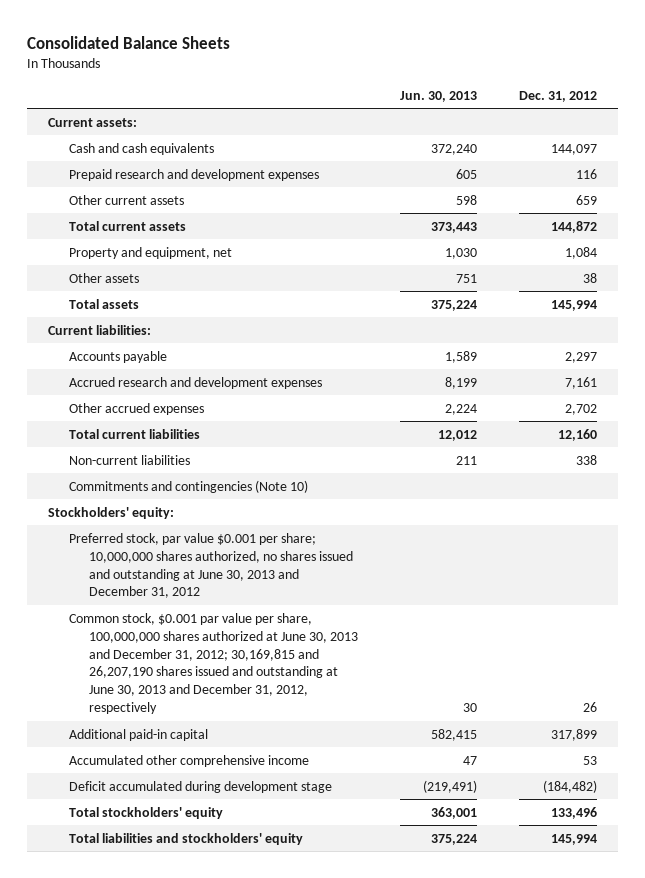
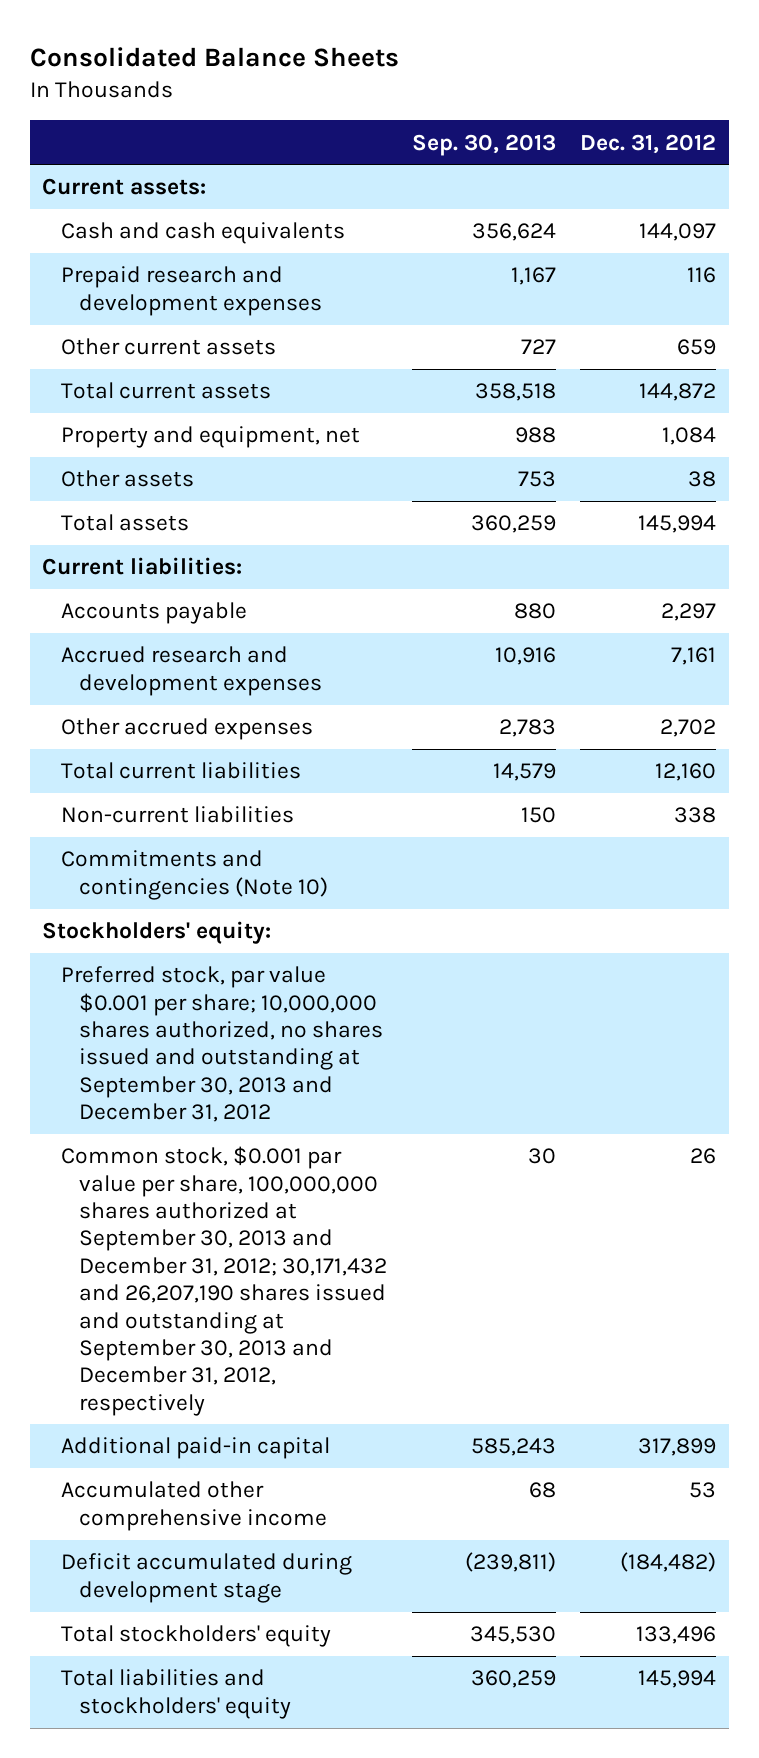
[400,90,478,102] Jun. 30, 2013 -> none
none -> [411,133,556,156] Sep. 30, 2013
[68,532,354,599] Preferred stock, par value $0.001 per share; 10,000,000 shares authorized, no shares issued and outstanding at June 30, 2013 and December 31, 2012 -> [60,966,383,1123] Preferred stock, par value $0.001 per share; 10,000,000 shares authorized, no shares issued and outstanding at September 30, 2013 and December 31, 2012
[68,612,359,715] Common stock, $0.001 par value per share, 100,000,000 shares authorized at June 30, 2013 and December 31, 2012; 30,169,815 and 26,207,190 shares issued and outstanding at June 30, 2013 and December 31, 2012, respectively -> [60,1146,387,1416] Common stock, $0.001 par value per share, 100,000,000 shares authorized at September 30, 2013 and December 31, 2012; 30,171,432 and 26,207,190 shares issued and outstanding at September 30, 2013 and December 31, 2012, respectively

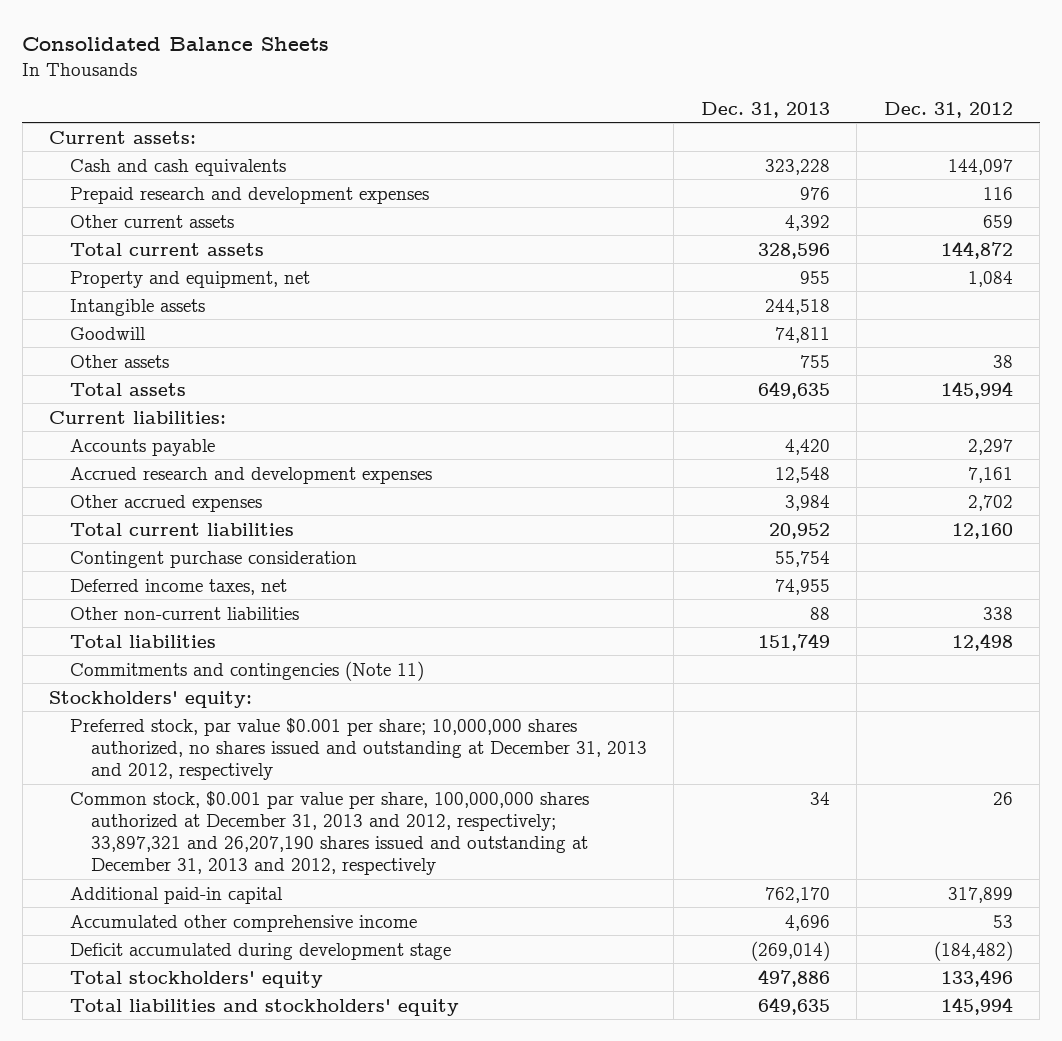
[411,133,556,156] Sep. 30, 2013 -> none
none -> [700,101,830,118] Dec. 31, 2013
none -> [70,298,206,316] Intangible assets
none -> [70,326,147,340] Goodwill
none -> [70,550,358,568] Contingent purchase consideration
none -> [70,578,288,595] Deferred income taxes, net
[60,806,294,824] Non-current liabilities -> [70,606,300,620] Other non-current liabilities
none -> [70,634,217,648] Total liabilities
[60,850,328,900] Commitments and contingencies (Note 10) -> [70,660,425,681] Commitments and contingencies (Note 11)
[60,966,383,1123] Preferred stock, par value $0.001 per share; 10,000,000 shares authorized, no shares issued and outstanding at September 30, 2013 and December 31, 2012 -> [70,717,647,780] Preferred stock, par value $0.001 per share; 10,000,000 shares authorized, no shares issued and outstanding at December 31, 2013 and 2012, respectively
[60,1146,387,1416] Common stock, $0.001 par value per share, 100,000,000 shares authorized at September 30, 2013 and December 31, 2012; 30,171,432 and 26,207,190 shares issued and outstanding at September 30, 2013 and December 31, 2012, respectively -> [70,790,590,876] Common stock, $0.001 par value per share, 100,000,000 shares authorized at December 31, 2013 and 2012, respectively; 33,897,321 and 26,207,190 shares issued and outstanding at December 31, 2013 and 2012, respectively

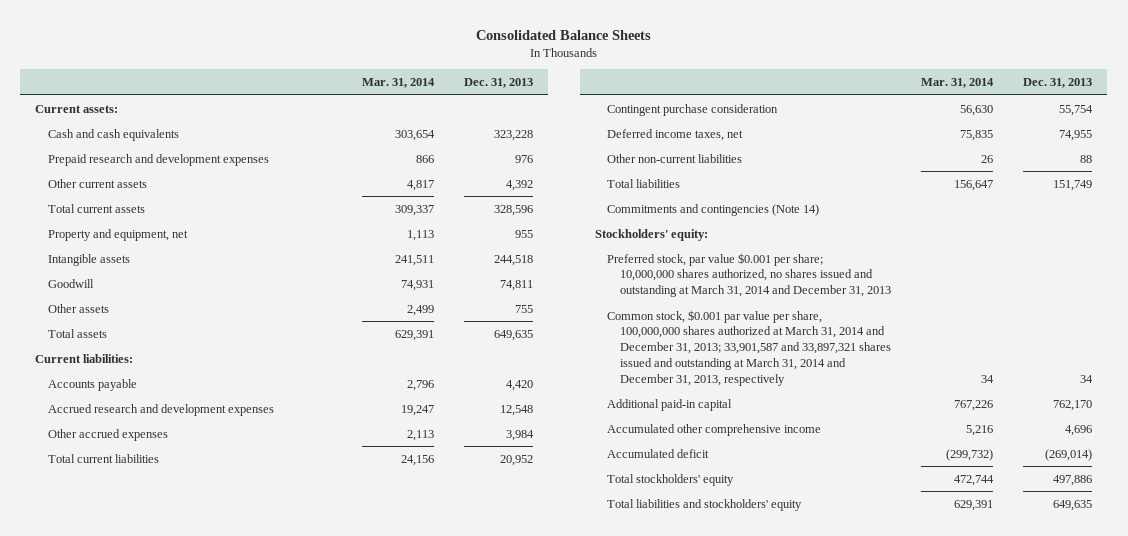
[883,101,1013,118] Dec. 31, 2012 -> none
none -> [361,77,435,88] Mar. 31, 2014
[70,660,425,681] Commitments and contingencies (Note 11) -> [607,203,820,216] Commitments and contingencies (Note 14)
[70,717,647,780] Preferred stock, par value $0.001 per share; 10,000,000 shares authorized, no shares issued and outstanding at December 31, 2013 and 2012, respectively -> [607,252,891,298] Preferred stock, par value $0.001 per share; 10,000,000 shares authorized, no shares issued and outstanding at March 31, 2014 and December 31, 2013
[70,790,590,876] Common stock, $0.001 par value per share, 100,000,000 shares authorized at December 31, 2013 and 2012, respectively; 33,897,321 and 26,207,190 shares issued and outstanding at December 31, 2013 and 2012, respectively -> [607,309,891,386] Common stock, $0.001 par value per share, 100,000,000 shares authorized at March 31, 2014 and December 31, 2013; 33,901,587 and 33,897,321 shares issued and outstanding at March 31, 2014 and December 31, 2013, respectively
[70,942,452,960] Deficit accumulated during development stage -> [607,448,710,458] Accumulated deficit

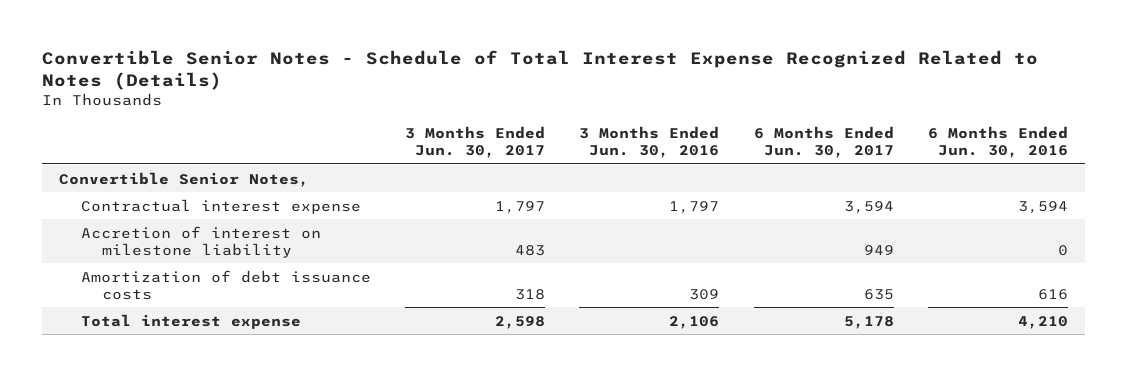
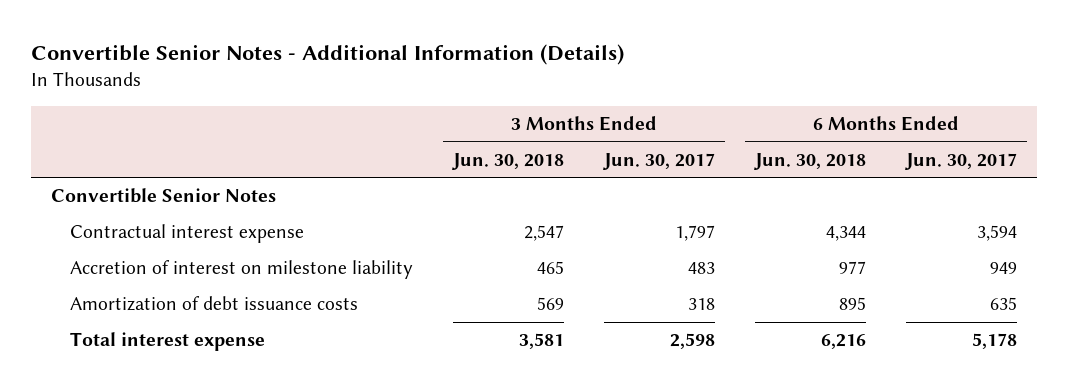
[42,50,1039,91] Convertible Senior Notes - Schedule of Total Interest Expense Recognized Related to Notes (Details) -> [30,44,624,66] Convertible Senior Notes - Additional Information (Details)
[579,126,720,159] 3 Months Ended Jun. 30, 2016 -> none
[927,126,1068,159] 6 Months Ended Jun. 30, 2016 -> none
none -> [451,152,564,170] Jun. 30, 2018
none -> [753,152,866,170] Jun. 30, 2018
[59,171,310,187] Convertible Senior Notes, -> [50,188,276,204] Convertible Senior Notes

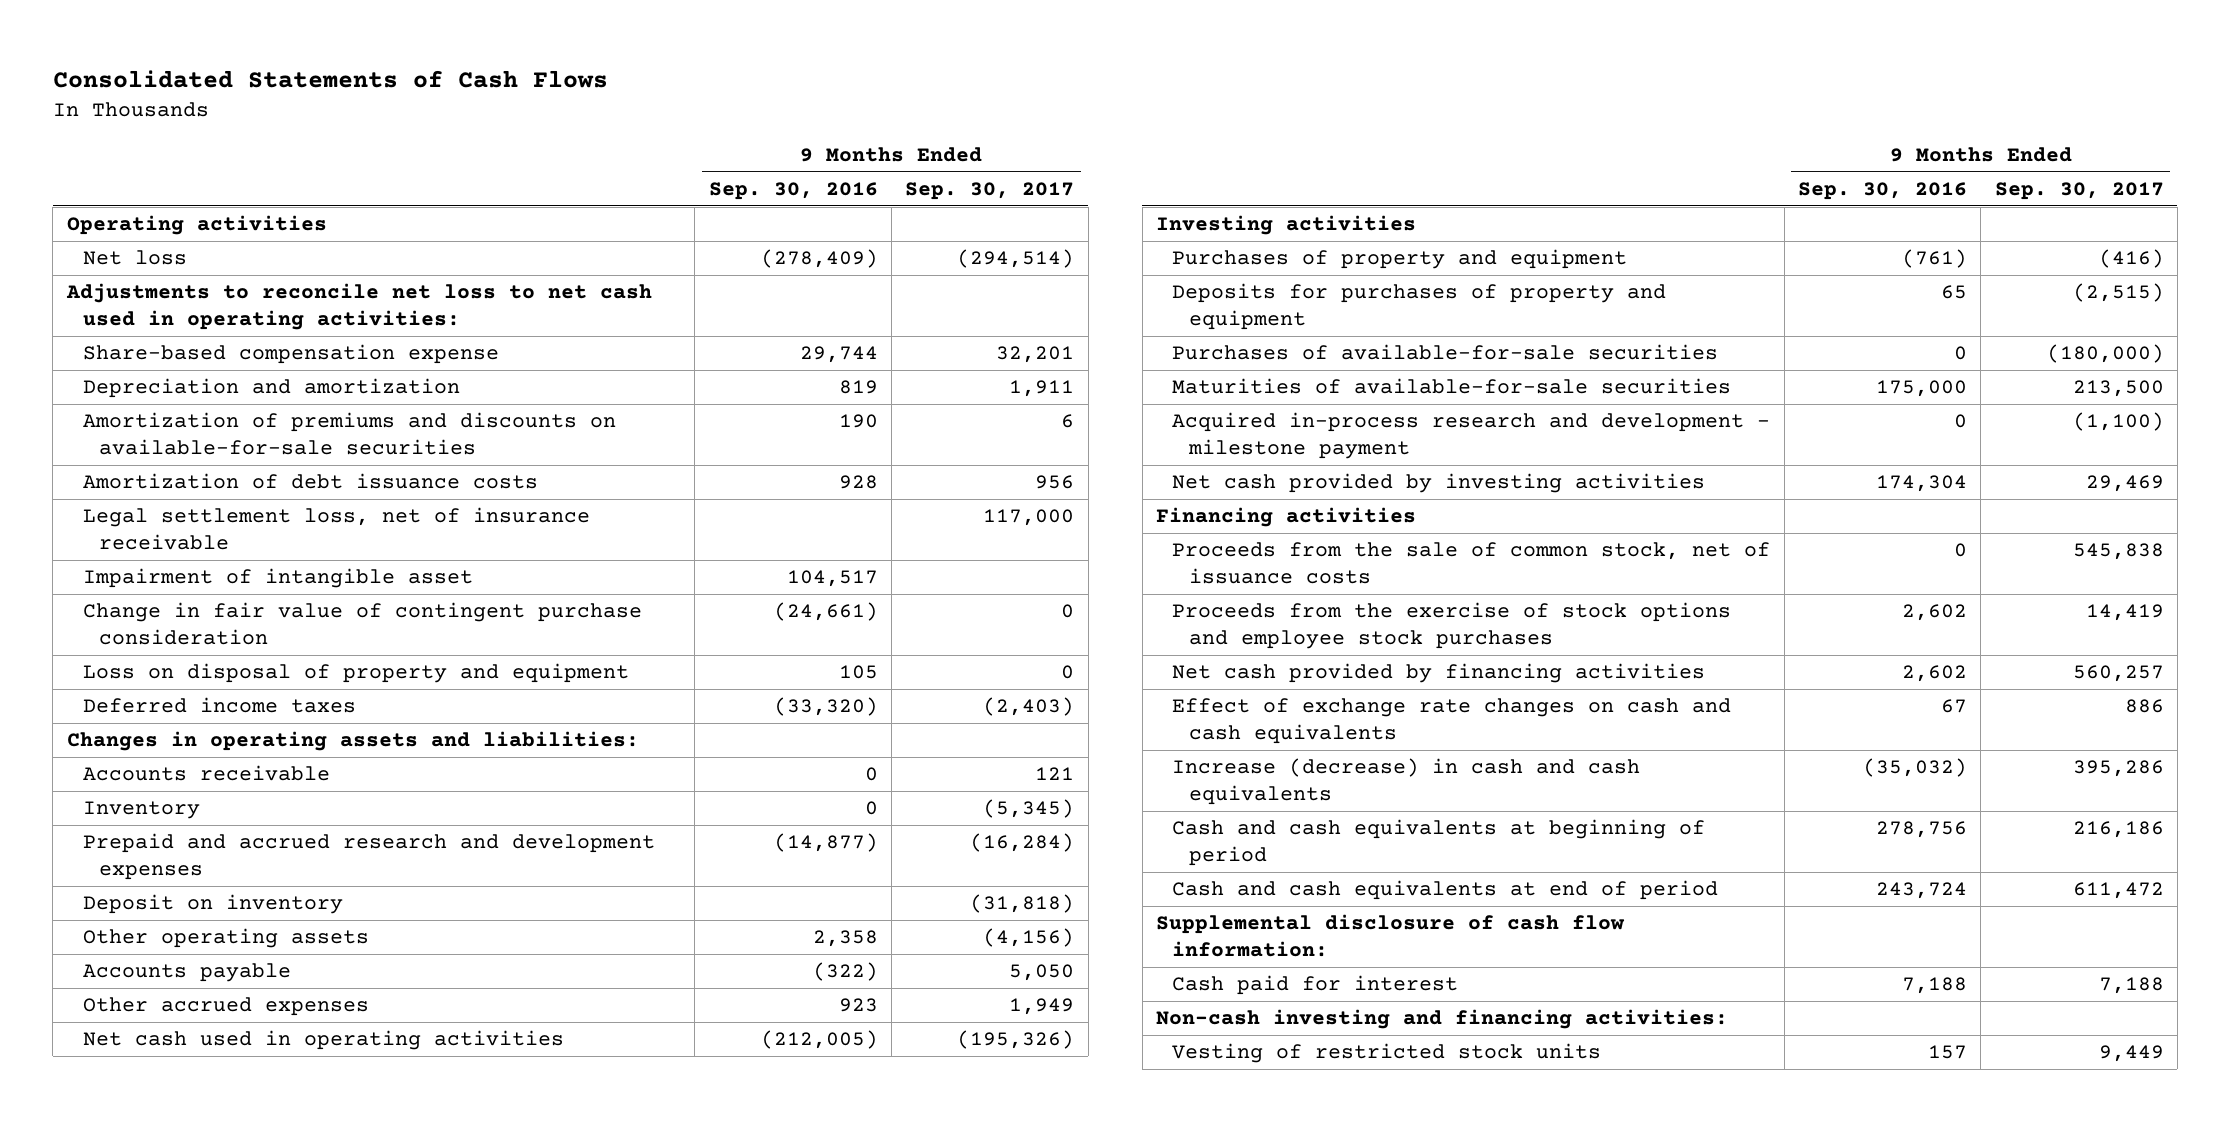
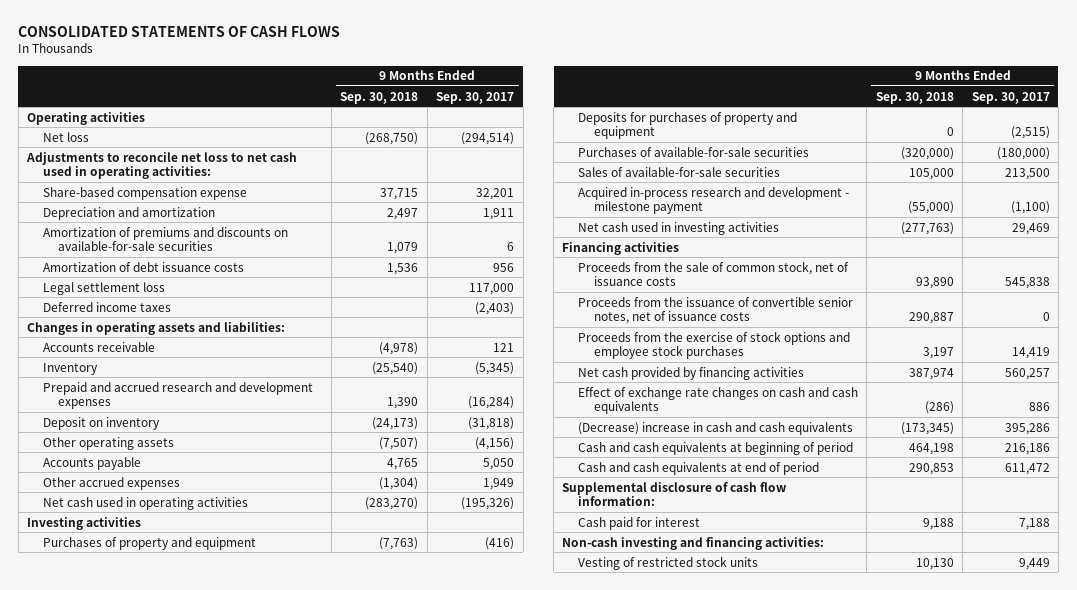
[52,69,608,88] Consolidated Statements of Cash Flows -> [18,26,341,38] CONSOLIDATED STATEMENTS OF CASH FLOWS
[708,181,878,200] Sep. 30, 2016 -> none
none -> [340,91,419,104] Sep. 30, 2018
[83,568,474,589] Impairment of intangible asset -> none
[83,602,643,646] Change in fair value of contingent purchase consideration -> none
[83,663,630,684] Loss on disposal of property and equipment -> none
[83,507,591,551] Legal settlement loss, net of insurance receivable -> [42,281,165,295] Legal settlement loss
[1172,378,1732,395] Maturities of available-for-sale securities -> [578,166,781,177] Sales of available-for-sale securities
[1172,473,1706,494] Net cash provided by investing activities -> [578,221,780,235] Net cash used in investing activities
none -> [578,296,854,325] Proceeds from the issuance of convertible senior notes, net of issuance costs
[1172,758,1641,806] Increase (decrease) in cash and cash equivalents -> [578,421,854,435] (Decrease) increase in cash and cash equivalents

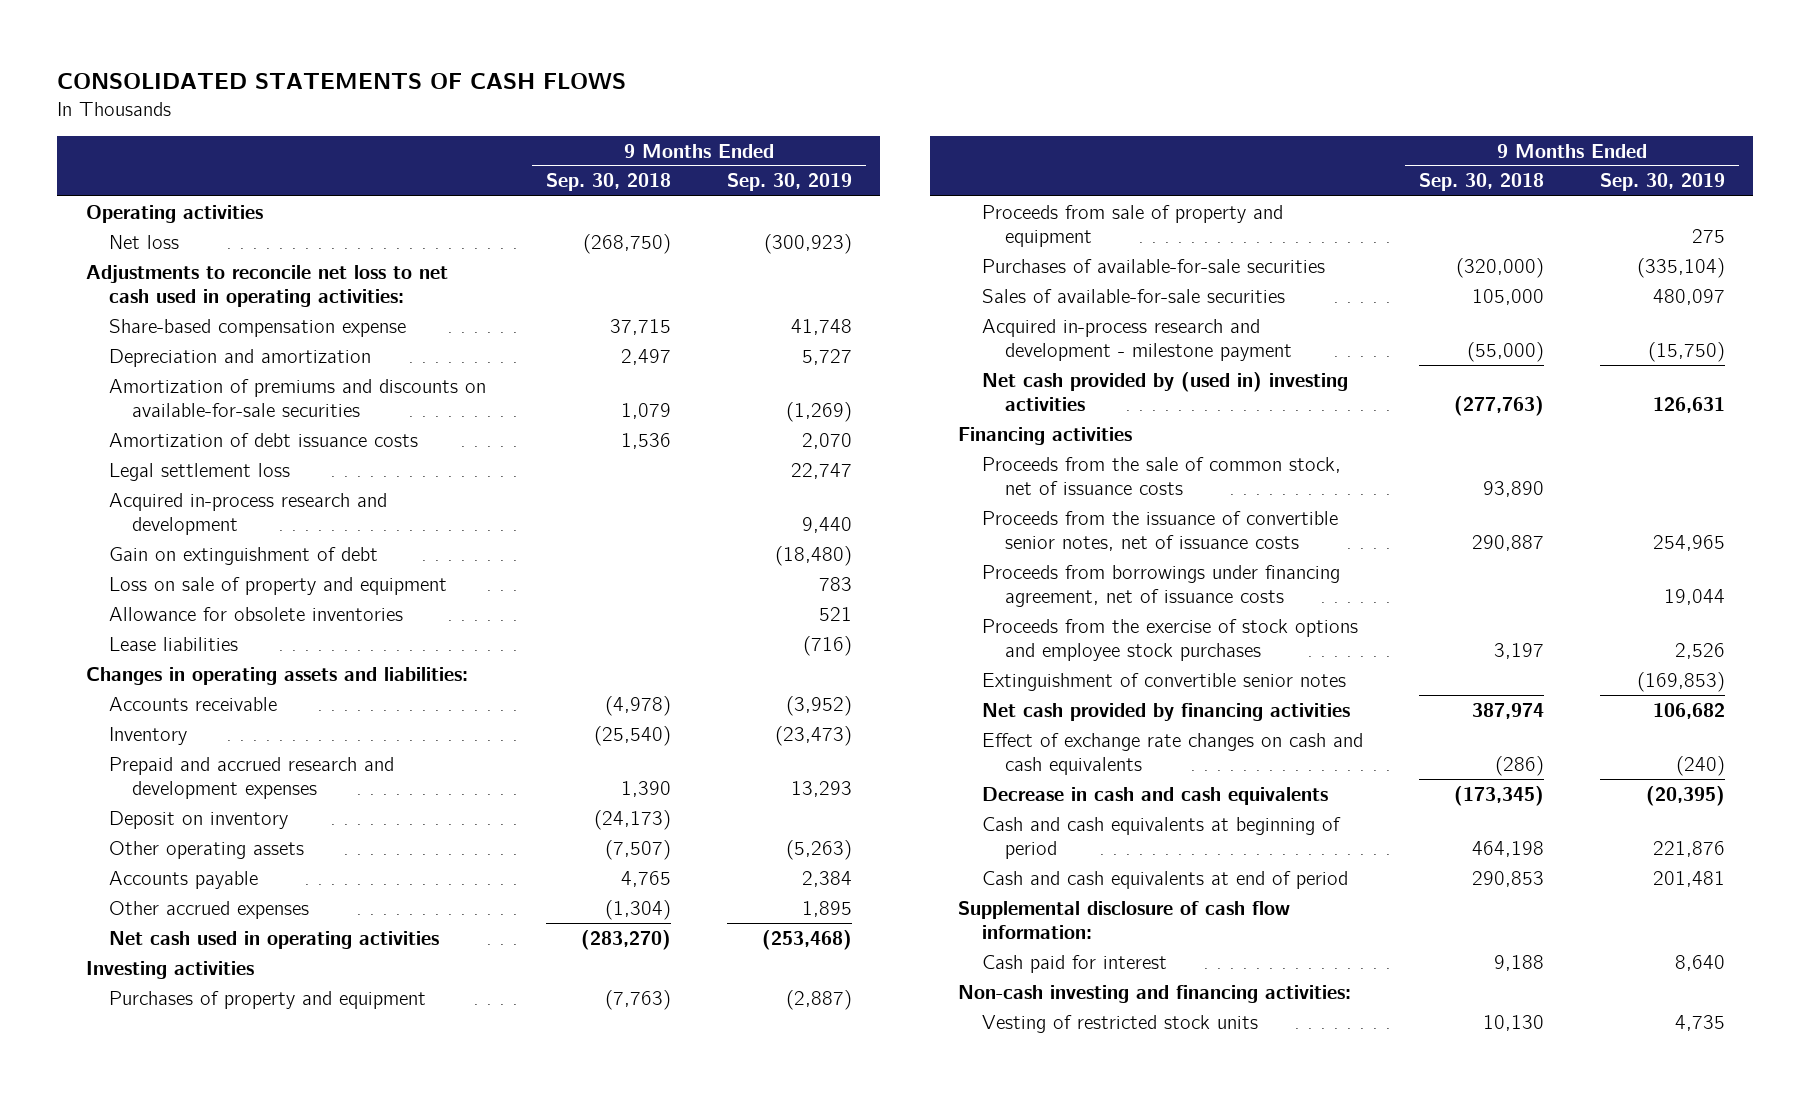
[436,91,515,104] Sep. 30, 2017 -> none
none -> [727,173,853,192] Sep. 30, 2019
[42,301,171,312] Deferred income taxes -> none
none -> [108,492,387,535] Acquired in-process research and development
none -> [108,546,378,565] Gain on extinguishment of debt
none -> [108,576,447,595] Loss on sale of property and equipment
none -> [108,606,403,621] Allowance for obsolete inventories
none -> [108,636,238,651] Lease liabilities
[578,111,798,140] Deposits for purchases of property and equipment -> none
none -> [981,204,1283,247] Proceeds from sale of property and equipment
[578,221,780,235] Net cash used in investing activities -> [981,371,1348,411] Net cash provided by (used in) investing activities
none -> [981,564,1340,607] Proceeds from borrowings under financing agreement, net of issuance costs
none -> [981,672,1346,691] Extinguishment of convertible senior notes
[578,421,854,435] (Decrease) increase in cash and cash equivalents -> [981,786,1328,805] Decrease in cash and cash equivalents

